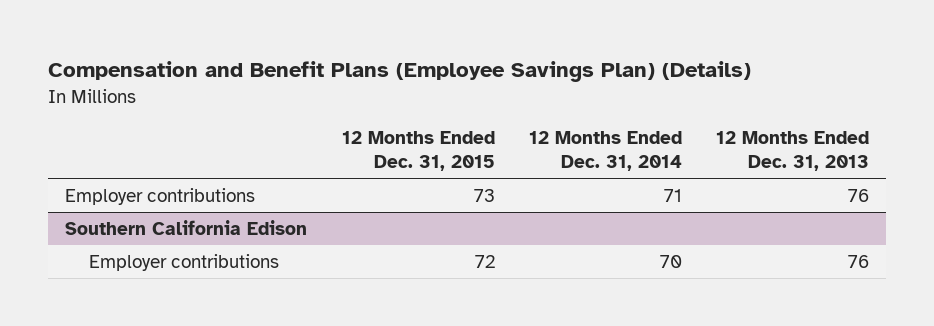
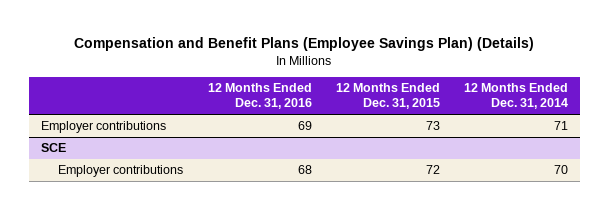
[715,131,869,172] 12 Months Ended Dec. 31, 2013 -> none
none -> [207,83,312,110] 12 Months Ended Dec. 31, 2016
[65,219,308,235] Southern California Edison -> [41,143,67,153] SCE

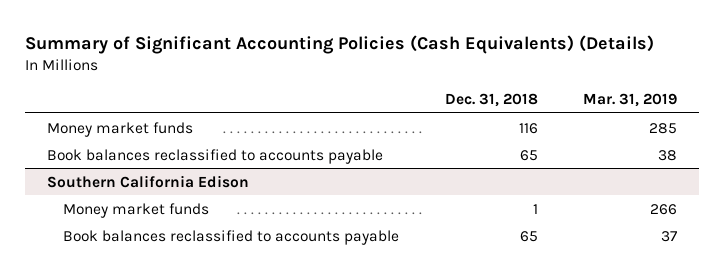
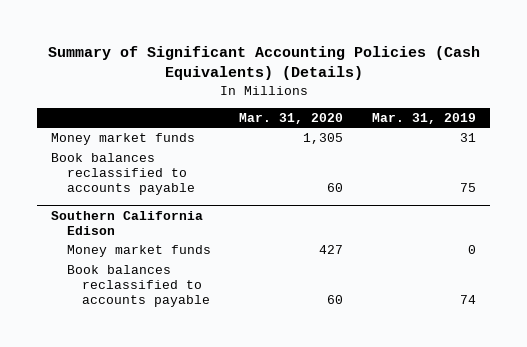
[444,93,538,108] Dec. 31, 2018 -> none
none -> [239,112,344,124] Mar. 31, 2020
[648,122,677,134] 285 -> [460,133,477,143] 31
[657,149,677,161] 38 -> [460,183,477,193] 75
[649,203,677,215] 266 -> [468,245,477,255] 0
[660,230,677,242] 37 -> [460,295,477,305] 74

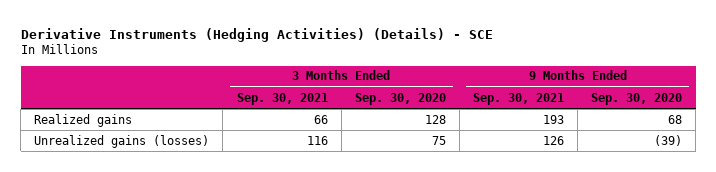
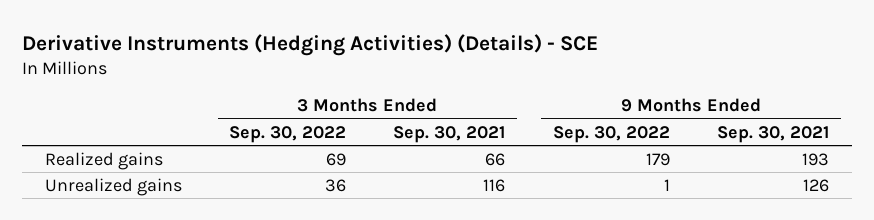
[354,92,446,105] Sep. 30, 2020 -> none
[591,92,683,105] Sep. 30, 2020 -> none
none -> [229,125,347,143] Sep. 30, 2022
none -> [552,125,670,143] Sep. 30, 2022
[34,134,210,148] Unrealized gains (losses) -> [45,177,183,196] Unrealized gains

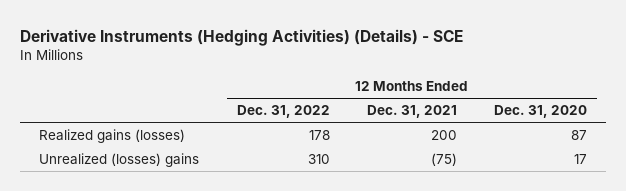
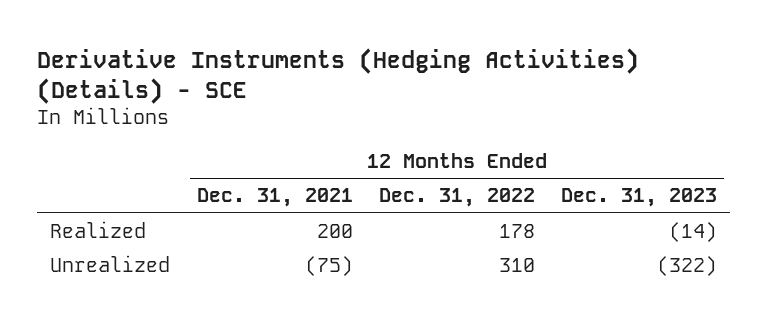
[494,105,588,119] Dec. 31, 2020 -> none
none -> [561,188,718,208] Dec. 31, 2023
[39,129,186,144] Realized gains (losses) -> [50,220,147,238] Realized
[39,153,200,168] Unrealized (losses) gains -> [50,254,171,272] Unrealized

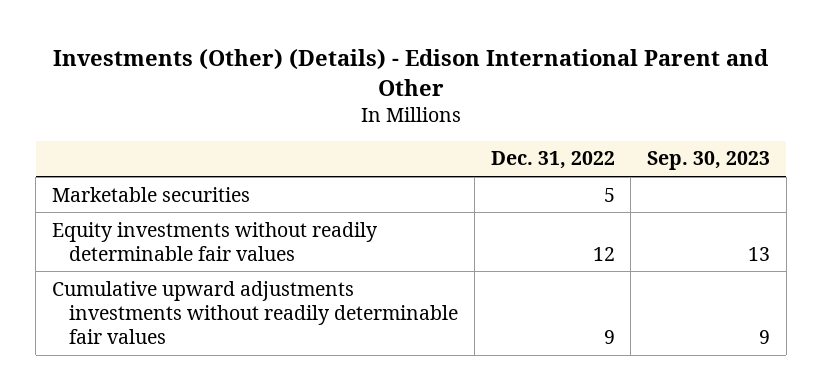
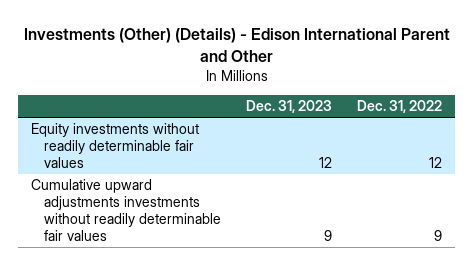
[646,151,770,171] Sep. 30, 2023 -> none
none -> [246,100,333,114] Dec. 31, 2023
[51,186,250,202] Marketable securities -> none

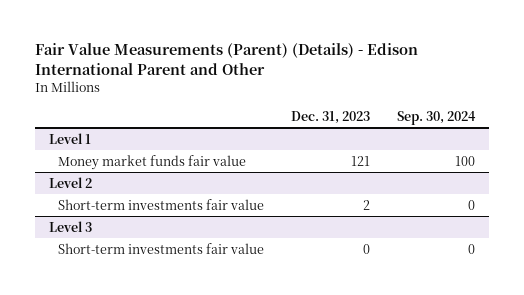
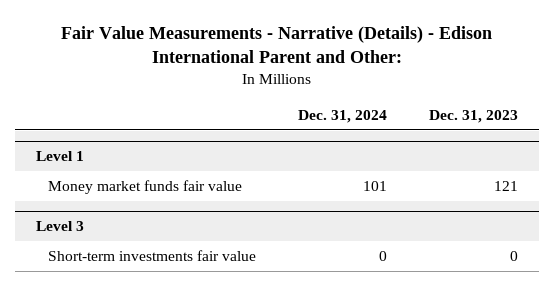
[35,43,419,75] Fair Value Measurements (Parent) (Details) - Edison International Parent and Other -> [61,25,493,63] Fair Value Measurements - Narrative (Details) - Edison International Parent and Other:
[397,110,477,125] Sep. 30, 2024 -> none
none -> [298,109,388,123] Dec. 31, 2024
[48,176,92,188] Level 2 -> none
[57,198,264,210] Short-term investments fair value -> none

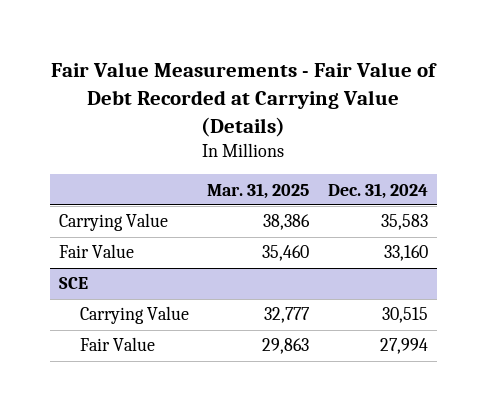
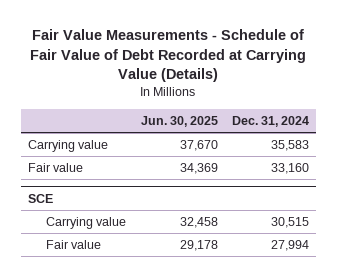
[51,62,438,137] Fair Value Measurements - Fair Value of Debt Recorded at Carrying Value (Details) -> [30,29,307,83] Fair Value Measurements - Schedule of Fair Value of Debt Recorded at Carrying Value (Details)
[207,182,310,199] Mar. 31, 2025 -> none
none -> [140,115,218,127] Jun. 30, 2025
[58,213,168,232] Carrying Value -> [27,139,108,152] Carrying value
[58,244,134,259] Fair Value -> [27,162,83,172] Fair value
[79,306,189,325] Carrying Value -> [46,216,127,229] Carrying value
[79,337,155,352] Fair Value -> [46,239,102,249] Fair value

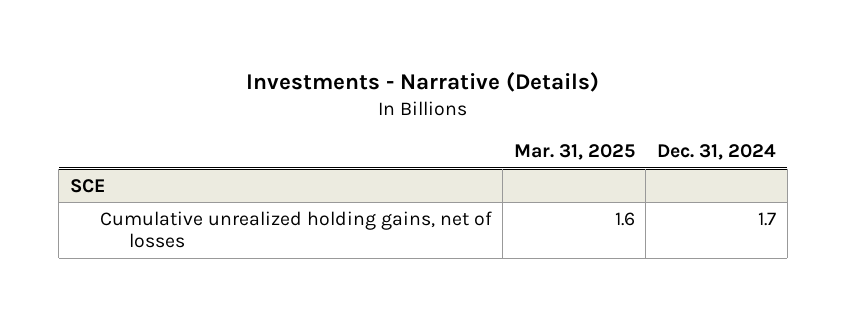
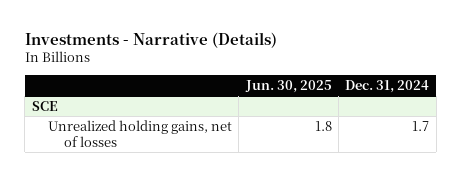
[513,144,635,161] Mar. 31, 2025 -> none
none -> [244,79,332,93] Jun. 30, 2025
[99,210,492,249] Cumulative unrealized holding gains, net of losses -> [47,119,232,147] Unrealized holding gains, net of losses

